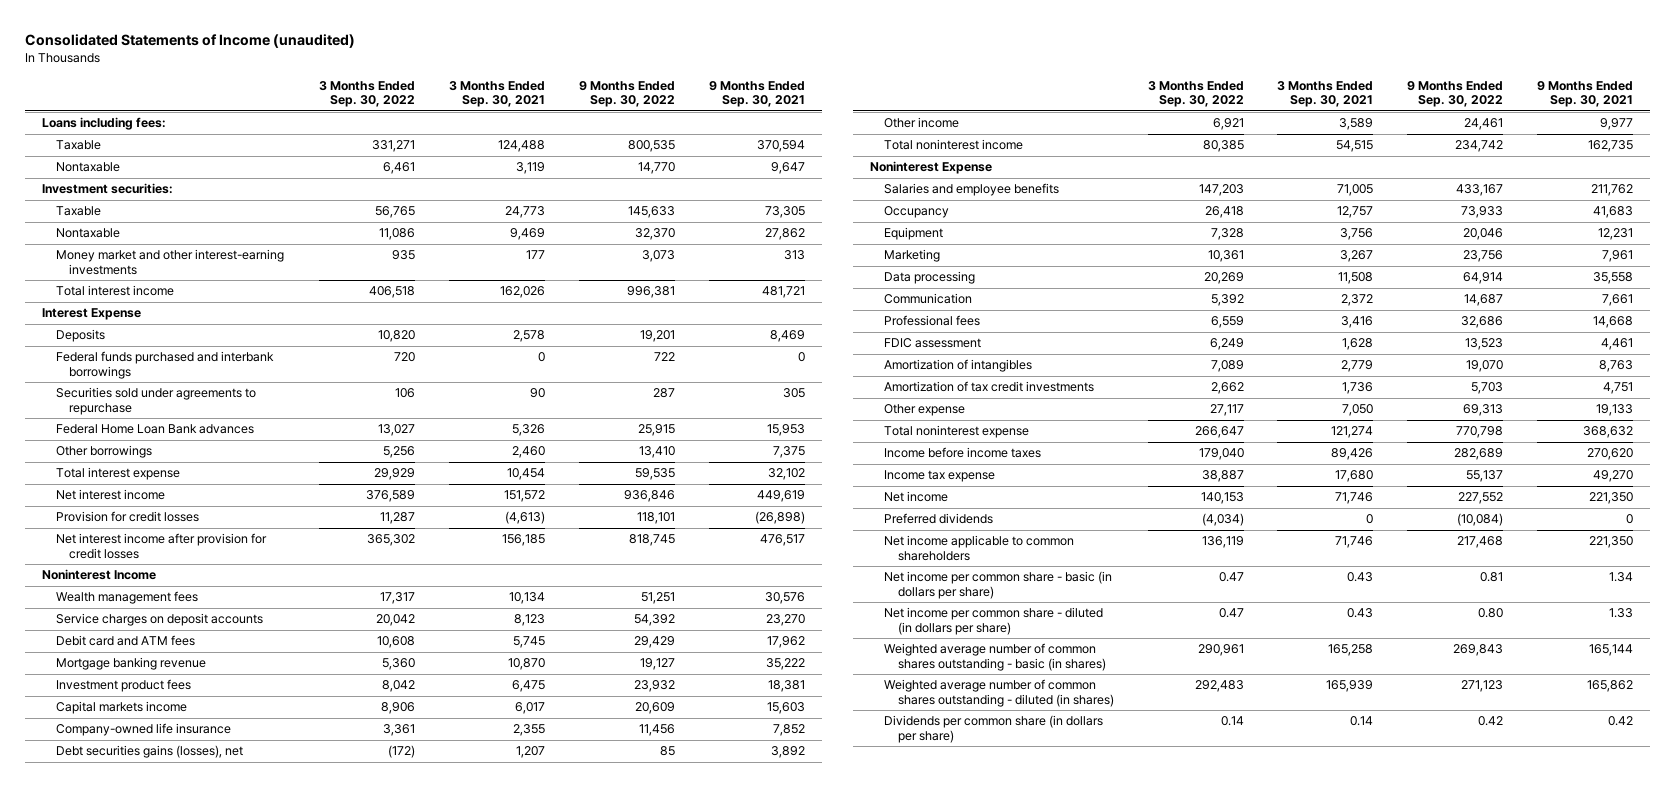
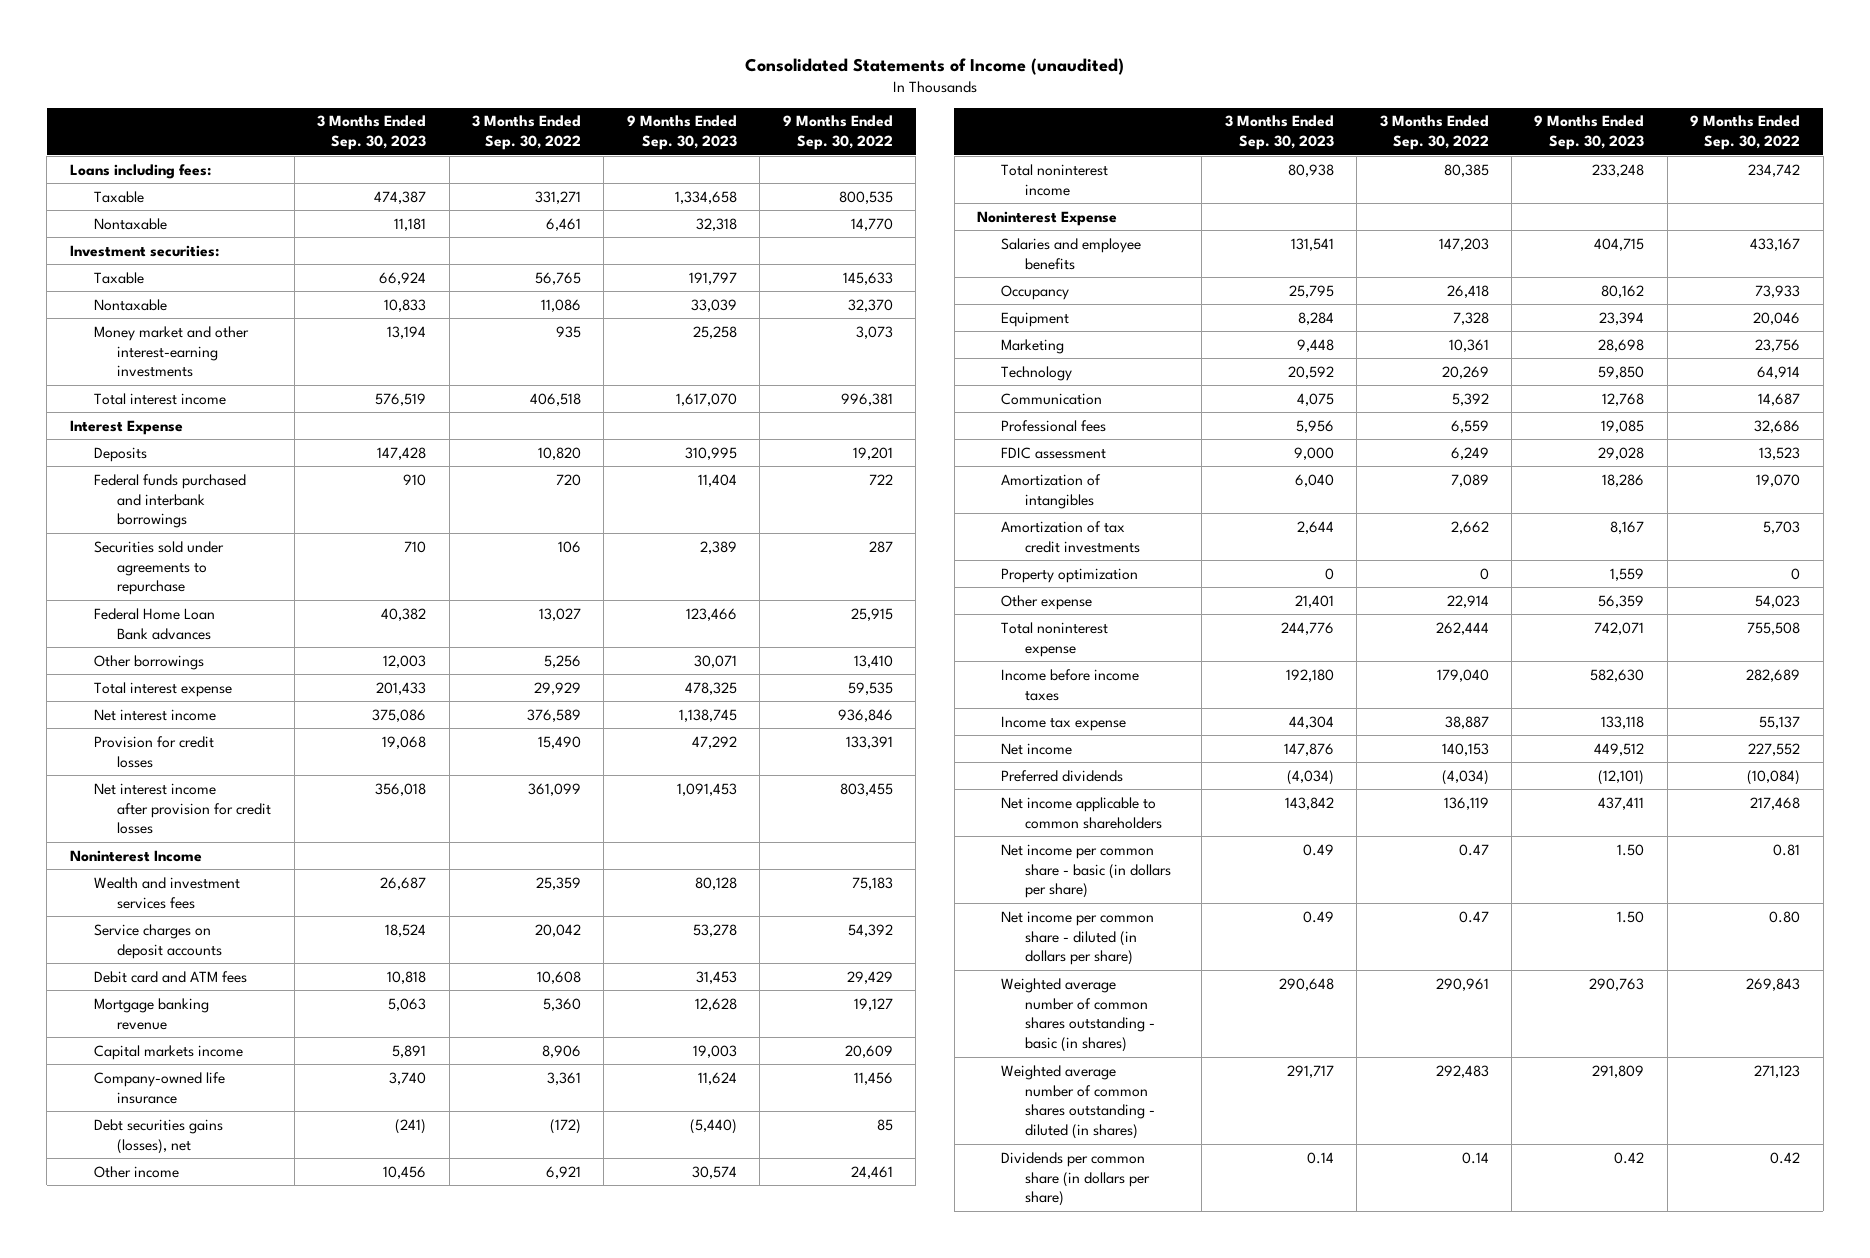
[448,80,545,108] 3 Months Ended Sep. 30, 2021 -> none
[708,80,805,108] 9 Months Ended Sep. 30, 2021 -> none
none -> [317,115,427,151] 3 Months Ended Sep. 30, 2023
none -> [626,115,737,151] 9 Months Ended Sep. 30, 2023
[380,512,416,525] 11,287 -> [538,735,582,749] 15,490
[636,512,675,525] 118,101 -> [845,735,893,749] 133,391
[367,534,416,547] 365,302 -> [528,782,582,796] 361,099
[628,534,675,547] 818,745 -> [839,782,893,796] 803,455
[55,591,198,605] Wealth management fees -> [93,876,240,909] Wealth and investment services fees
[380,592,416,605] 17,317 -> [536,876,582,890] 25,359
[640,592,675,605] 51,251 -> [851,876,893,890] 75,183
[55,679,191,693] Investment product fees -> none
[884,271,976,285] Data processing -> [1001,365,1073,381] Technology
none -> [1001,567,1139,583] Property optimization
[1209,404,1244,417] 27,117 -> [1446,594,1489,608] 22,914
[1463,404,1504,417] 69,313 -> [1755,594,1801,608] 54,023
[1194,426,1244,439] 266,647 -> [1435,621,1489,635] 262,444
[1456,426,1504,439] 770,798 -> [1747,621,1801,635] 755,508

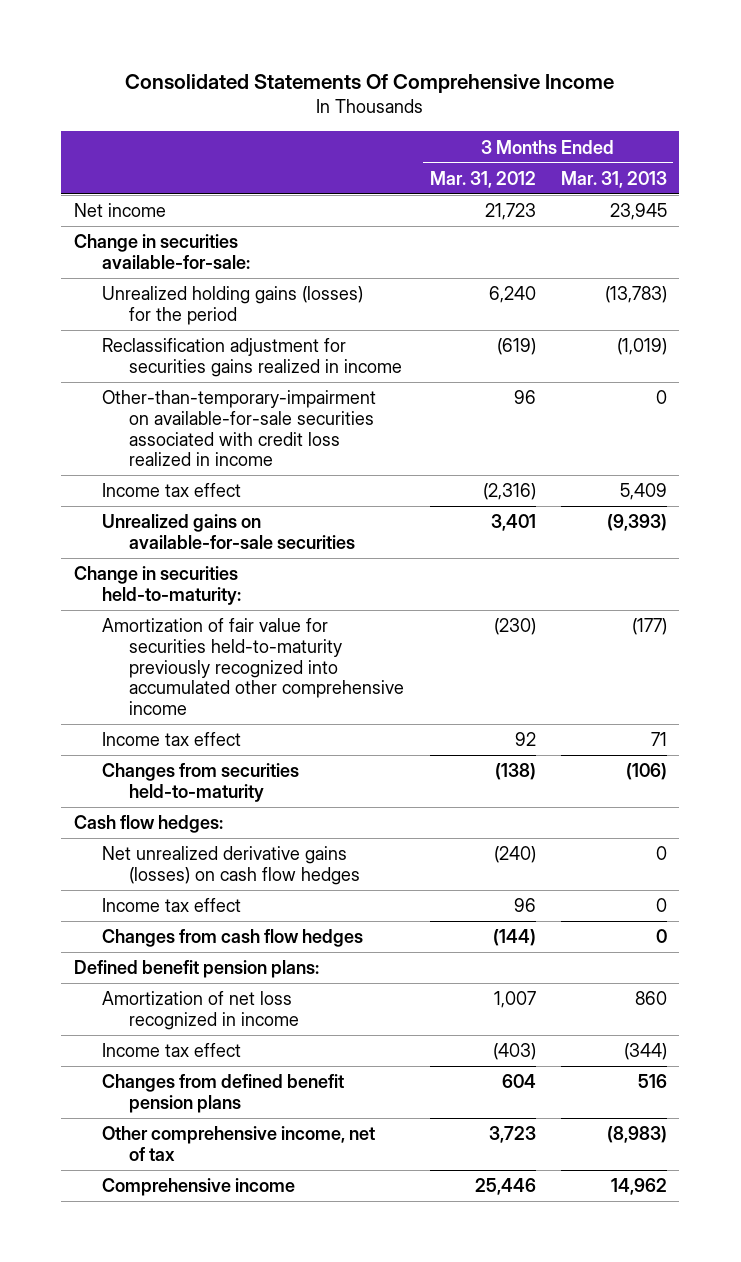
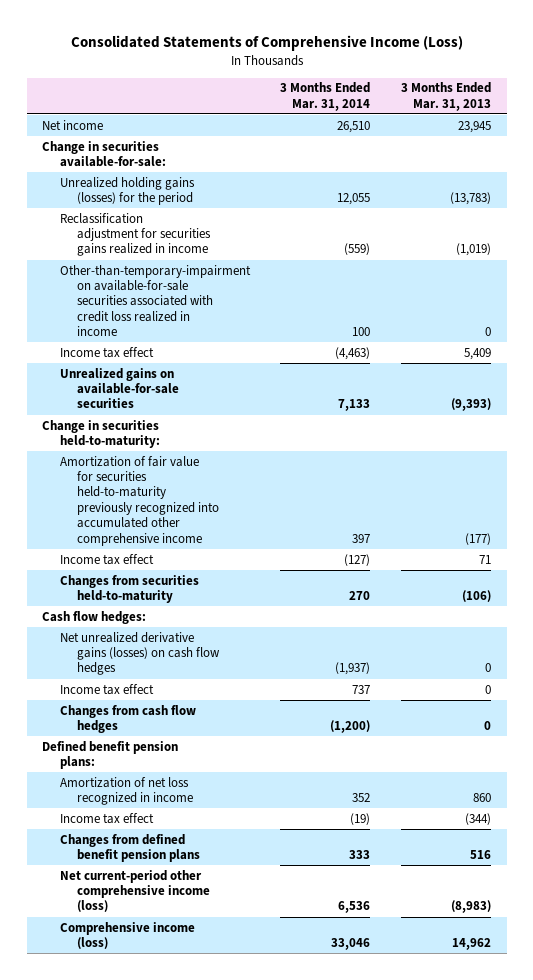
[125,74,615,94] Consolidated Statements Of Comprehensive Income -> [70,34,463,51] Consolidated Statements of Comprehensive Income (Loss)
[429,170,536,188] Mar. 31, 2012 -> none
none -> [280,82,371,111] 3 Months Ended Mar. 31, 2014
[101,1126,375,1161] Other comprehensive income, net of tax -> [59,869,211,913] Net current-period other comprehensive income (loss)
[101,1178,295,1197] Comprehensive income -> [59,921,195,950] Comprehensive income (loss)

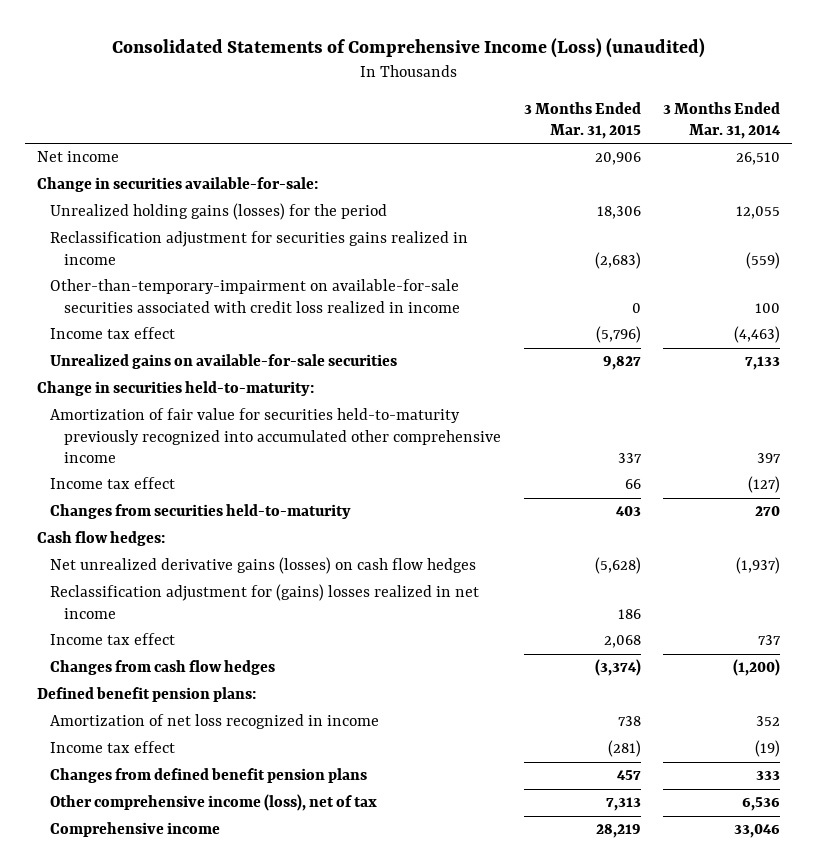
[70,34,463,51] Consolidated Statements of Comprehensive Income (Loss) -> [111,38,705,59] Consolidated Statements of Comprehensive Income (Loss) (unaudited)
[401,82,492,111] 3 Months Ended Mar. 31, 2013 -> none
none -> [523,101,641,139] 3 Months Ended Mar. 31, 2015
none -> [50,584,480,619] Reclassification adjustment for (gains) losses realized in net income
[59,869,211,913] Net current-period other comprehensive income (loss) -> [50,794,378,812] Other comprehensive income (loss), net of tax
[59,921,195,950] Comprehensive income (loss) -> [50,822,221,838] Comprehensive income

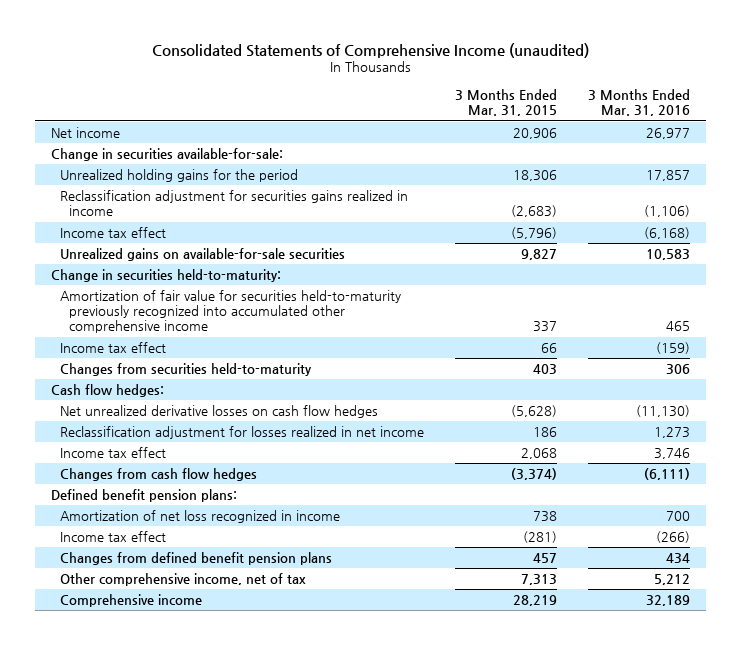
[111,38,705,59] Consolidated Statements of Comprehensive Income (Loss) (unaudited) -> [151,42,589,58] Consolidated Statements of Comprehensive Income (unaudited)
[663,101,782,139] 3 Months Ended Mar. 31, 2014 -> none
none -> [588,89,691,117] 3 Months Ended Mar. 31, 2016
[50,203,388,221] Unrealized holding gains (losses) for the period -> [59,169,298,183] Unrealized holding gains for the period
[50,279,460,313] Other-than-temporary-impairment on available-for-sale securities associated with credit loss realized in income -> none
[50,557,477,575] Net unrealized derivative gains (losses) on cash flow hedges -> [59,405,378,419] Net unrealized derivative losses on cash flow hedges
[50,584,480,619] Reclassification adjustment for (gains) losses realized in net income -> [59,426,424,440] Reclassification adjustment for losses realized in net income
[50,794,378,812] Other comprehensive income (loss), net of tax -> [59,573,306,587] Other comprehensive income, net of tax

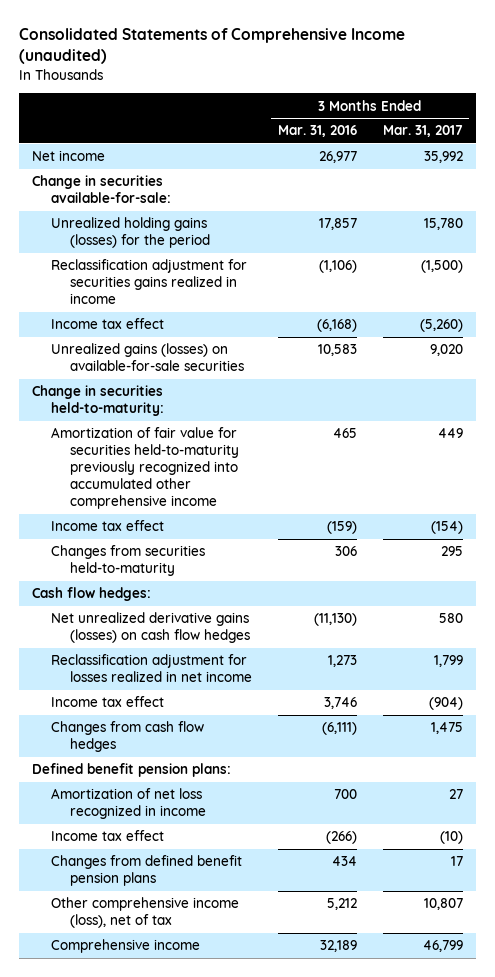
[455,89,558,117] 3 Months Ended Mar. 31, 2015 -> none
none -> [382,125,463,138] Mar. 31, 2017
[59,169,298,183] Unrealized holding gains for the period -> [50,217,210,249] Unrealized holding gains (losses) for the period
[59,248,345,262] Unrealized gains on available-for-sale securities -> [50,343,244,372] Unrealized gains (losses) on available-for-sale securities
[59,405,378,419] Net unrealized derivative losses on cash flow hedges -> [50,612,250,644] Net unrealized derivative gains (losses) on cash flow hedges
[59,573,306,587] Other comprehensive income, net of tax -> [50,897,239,929] Other comprehensive income (loss), net of tax

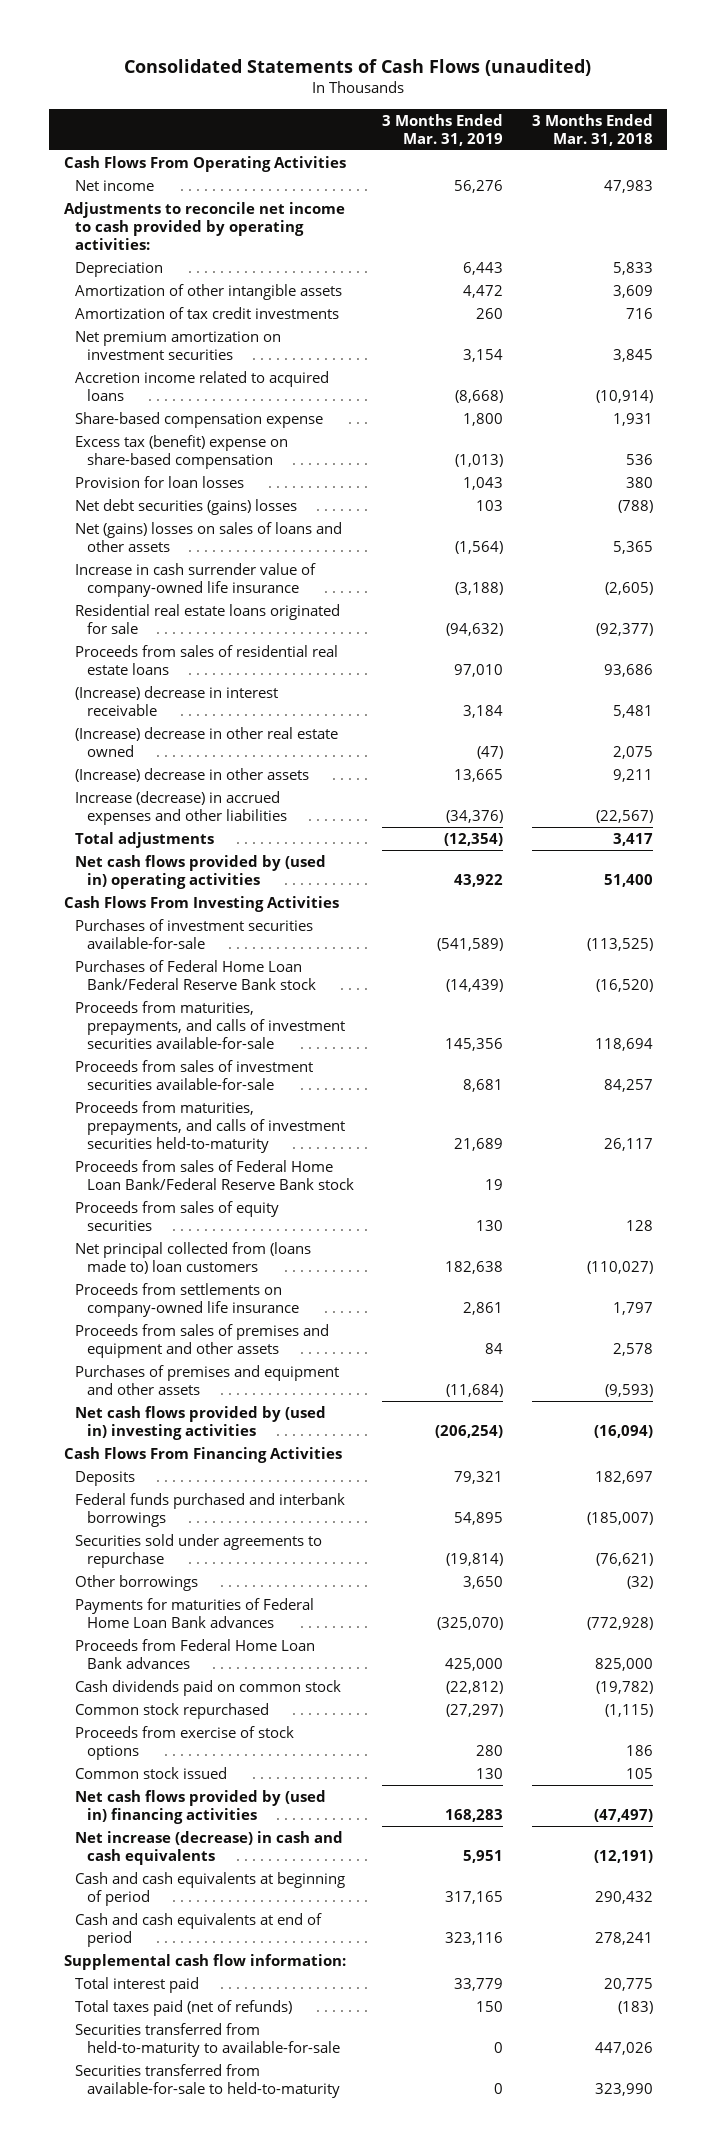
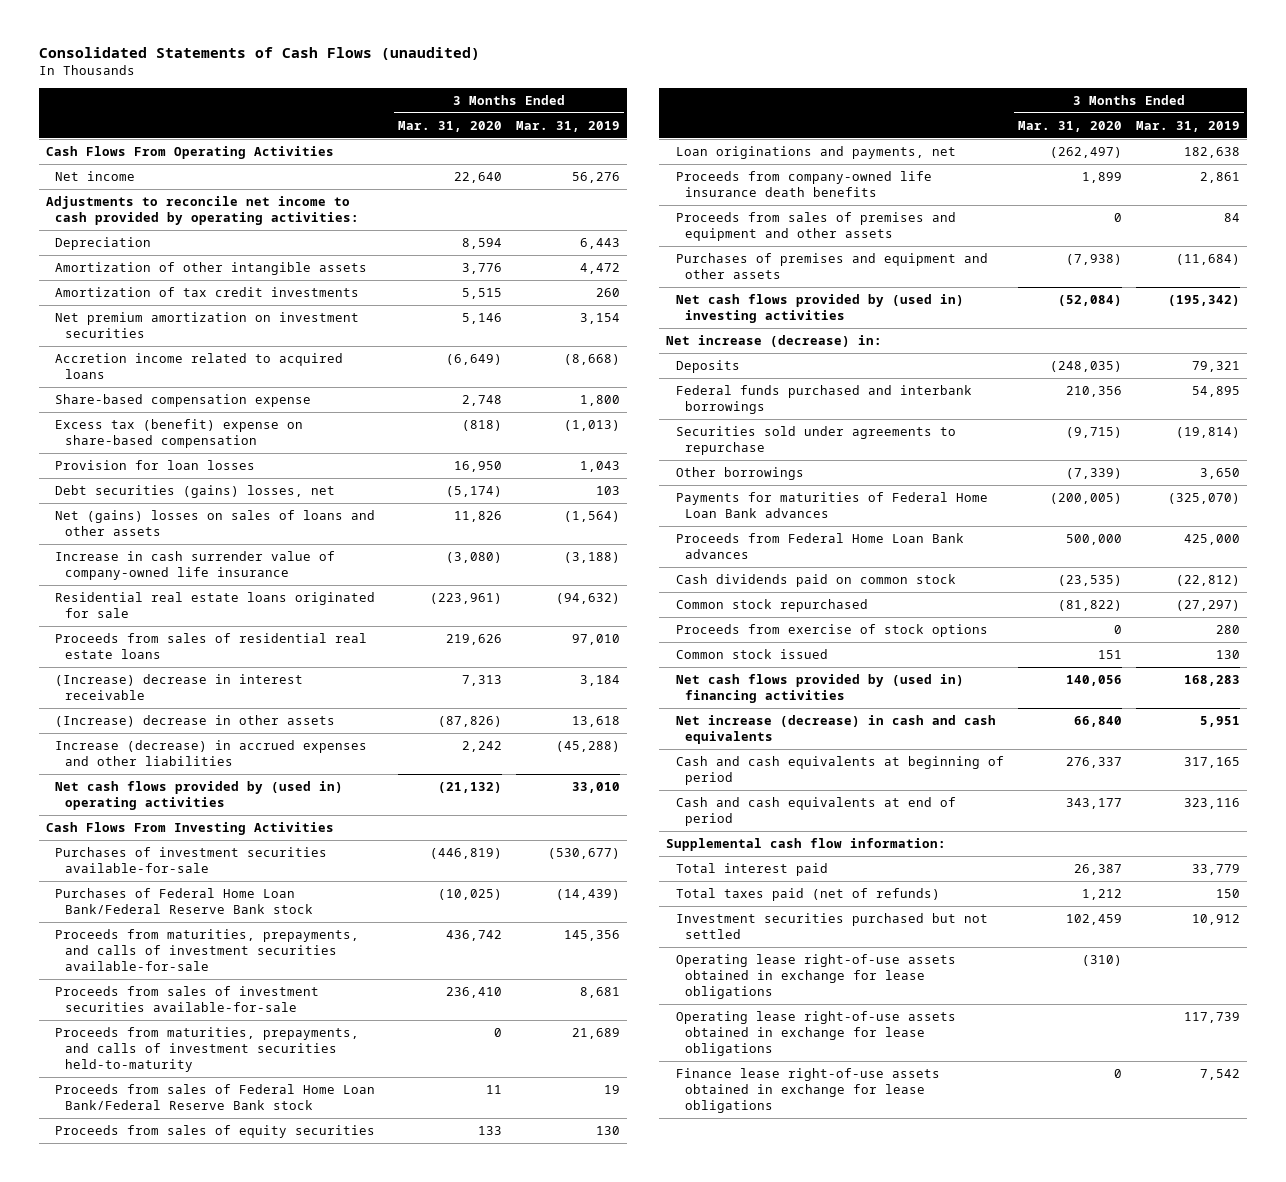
[531,113,653,146] 3 Months Ended Mar. 31, 2018 -> none
none -> [397,120,502,132] Mar. 31, 2020
[75,499,298,516] Net debt securities (gains) losses -> [55,484,336,498] Debt securities (gains) losses, net
[75,727,339,758] (Increase) decrease in other real estate owned -> none
[75,832,215,849] Total adjustments -> none
[454,769,504,783] 13,665 -> [572,715,621,727] 13,618
[446,810,504,824] (34,376) -> [556,740,621,752] (45,288)
[454,874,504,888] 43,922 -> [572,781,621,793] 33,010
[437,938,504,952] (541,589) -> [548,847,621,859] (530,677)
[75,1242,312,1275] Net principal collected from (loans made to) loan customers -> [675,145,956,159] Loan originations and payments, net
[75,1283,299,1318] Proceeds from settlements on company-owned life insurance -> [675,170,932,198] Proceeds from company-owned life insurance death benefits
[63,1447,342,1464] Cash Flows From Financing Activities -> none
[435,1425,504,1439] (206,254) -> [1168,294,1241,306] (195,342)
none -> [666,334,883,347] Net increase (decrease) in:
[75,2023,340,2058] Securities transferred from held-to-maturity to available-for-sale -> none
[75,2064,340,2099] Securities transferred from available-for-sale to held-to-maturity -> none
none -> [675,912,988,940] Investment securities purchased but not settled
none -> [675,953,956,1000] Operating lease right-of-use assets obtained in exchange for lease obligations
none -> [675,1010,956,1057] Operating lease right-of-use assets obtained in exchange for lease obligations
none -> [675,1067,940,1114] Finance lease right-of-use assets obtained in exchange for lease obligations

